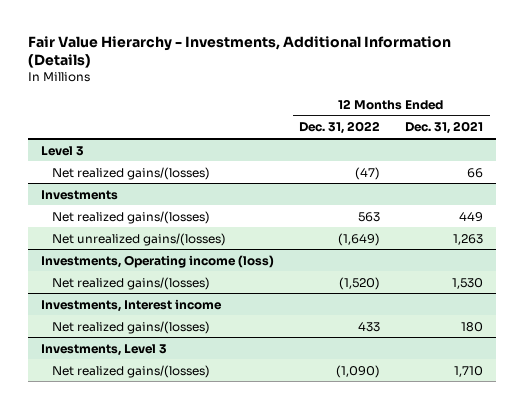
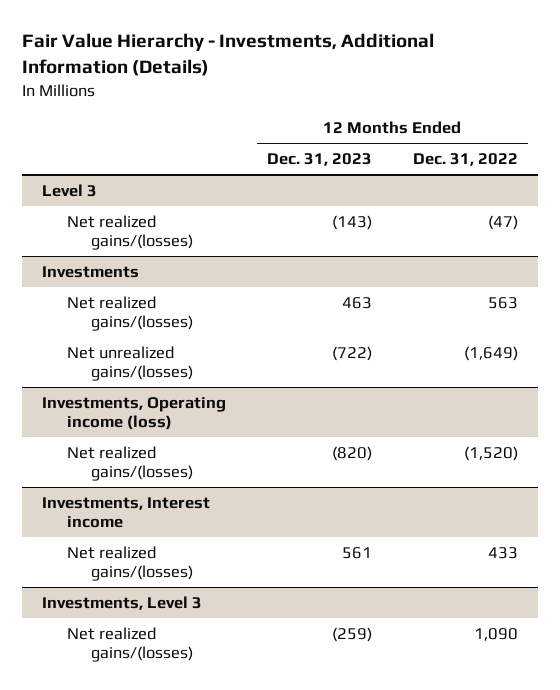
[405,121,484,135] Dec. 31, 2021 -> none
none -> [266,153,372,167] Dec. 31, 2023
[336,364,381,378] (1,090) -> [473,627,518,641] 1,090

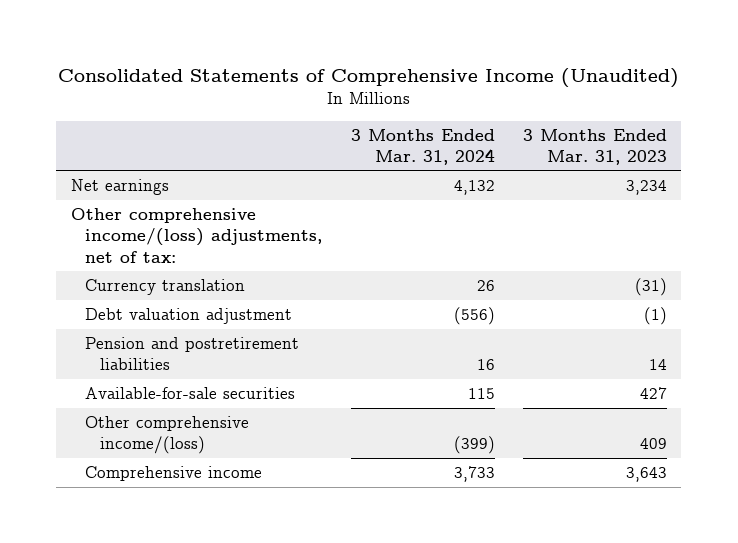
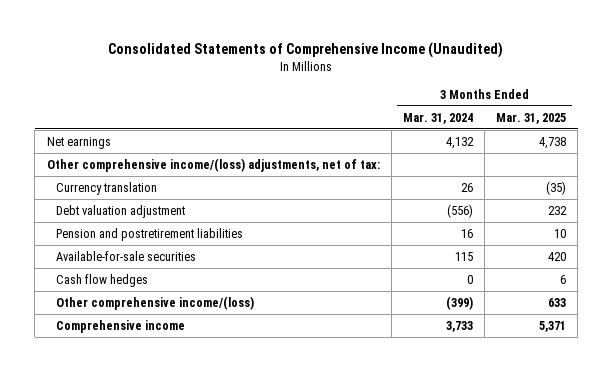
[523,128,668,165] 3 Months Ended Mar. 31, 2023 -> none
none -> [496,112,567,124] Mar. 31, 2025
none -> [55,273,148,287] Cash flow hedges

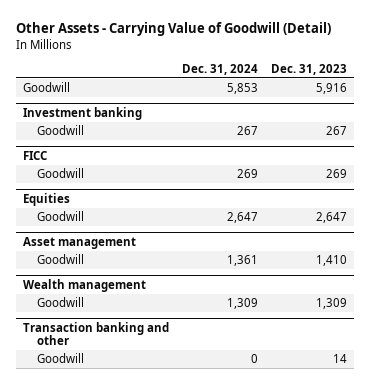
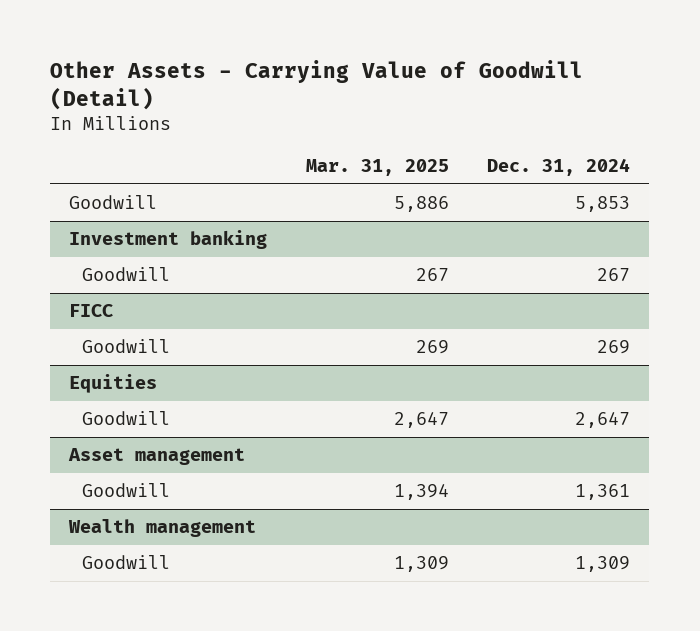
[271,63,348,75] Dec. 31, 2023 -> none
none -> [305,158,449,176] Mar. 31, 2025
[22,321,169,346] Transaction banking and other -> none
[37,352,85,363] Goodwill -> none

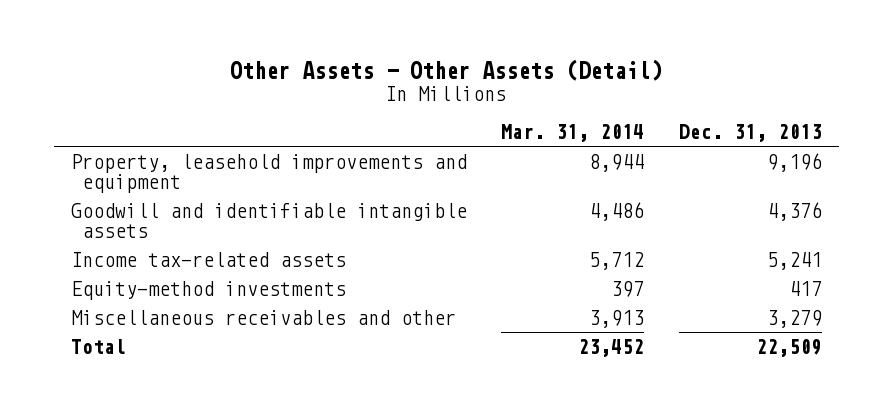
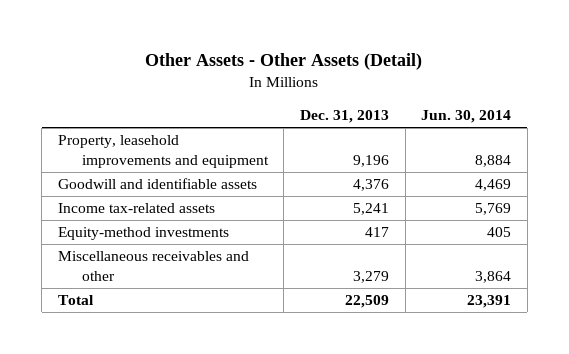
[501,123,645,142] Mar. 31, 2014 -> none
none -> [421,110,512,124] Jun. 30, 2014
[70,203,467,238] Goodwill and identifiable intangible assets -> [57,178,257,190] Goodwill and identifiable assets

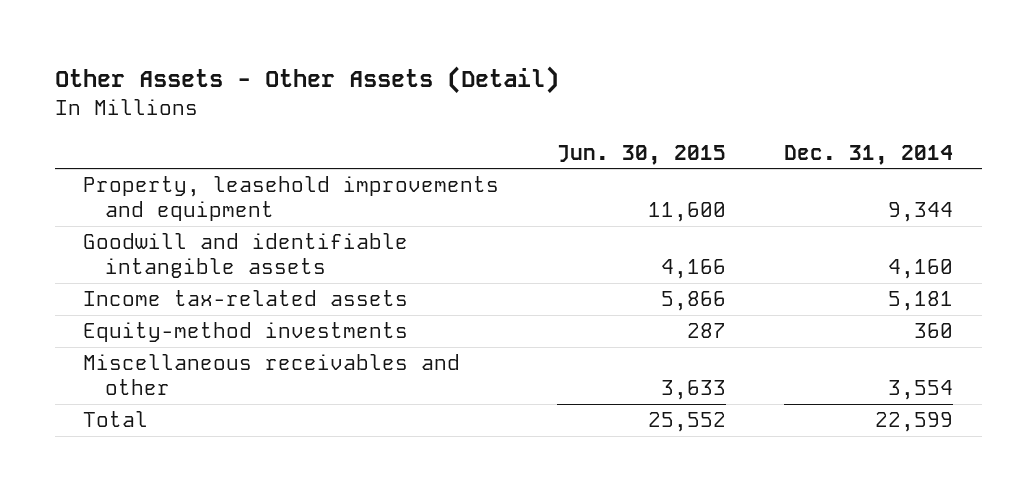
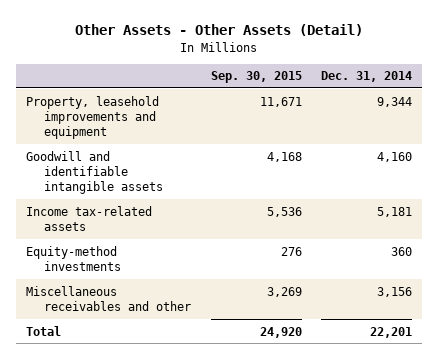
[557,144,727,165] Jun. 30, 2015 -> none
none -> [210,71,302,84] Sep. 30, 2015
[887,380,953,401] 3,554 -> [377,286,413,297] 3,156
[874,412,953,433] 22,599 -> [370,326,413,338] 22,201

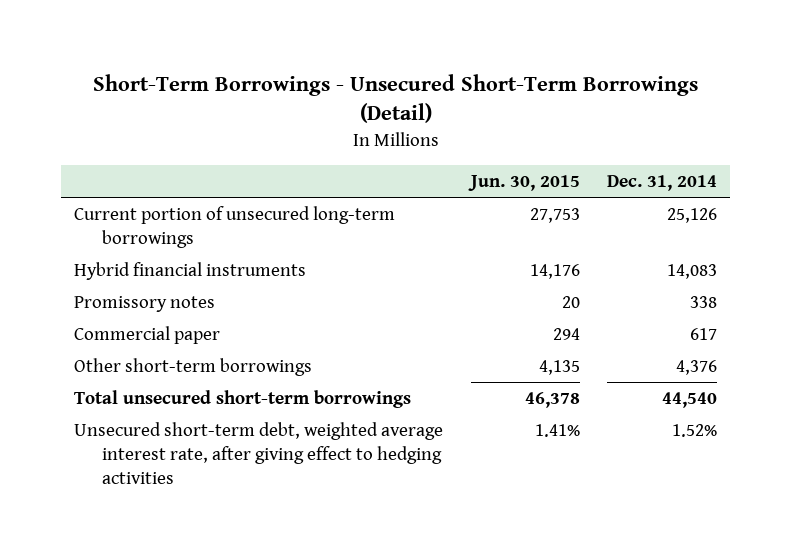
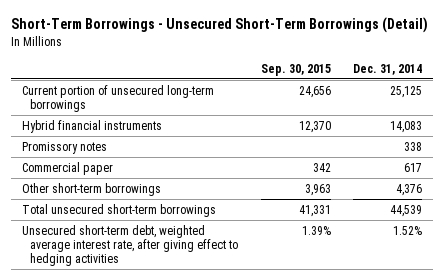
[467,175,580,192] Jun. 30, 2015 -> none
none -> [260,63,331,76] Sep. 30, 2015
[666,207,717,223] 25,126 -> [390,85,423,98] 25,125
[661,391,717,408] 44,540 -> [390,204,423,217] 44,539

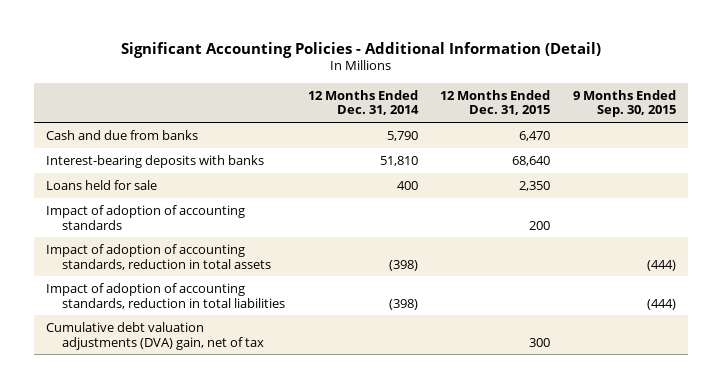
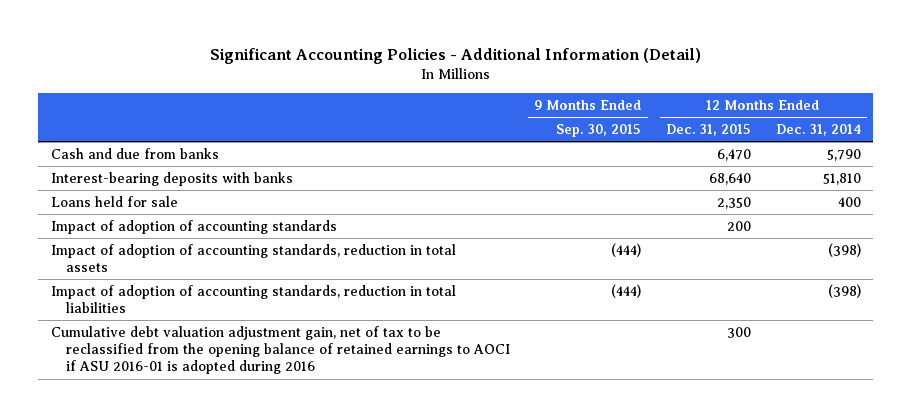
[45,321,265,350] Cumulative debt valuation adjustments (DVA) gain, net of tax -> none
none -> [50,325,510,375] Cumulative debt valuation adjustment gain, net of tax to be reclassified from the opening balance of retained earnings to AOCI if ASU 2016-01 is adopted during 2016

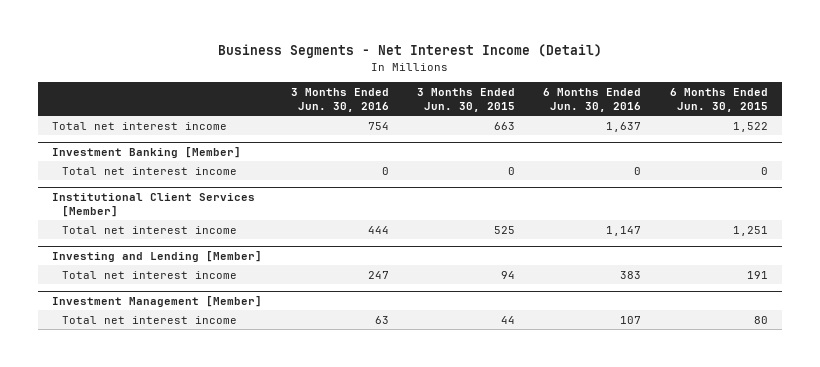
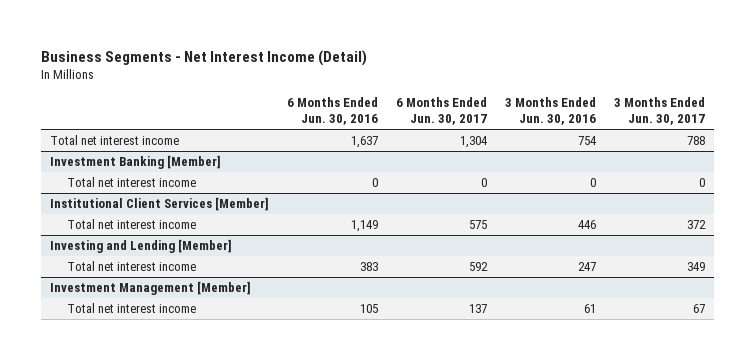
[416,87,515,112] 3 Months Ended Jun. 30, 2015 -> none
[669,87,768,112] 6 Months Ended Jun. 30, 2015 -> none
none -> [396,97,488,126] 6 Months Ended Jun. 30, 2017
none -> [614,97,706,126] 3 Months Ended Jun. 30, 2017
[367,225,389,234] 444 -> [578,220,597,230] 446
[606,225,642,236] 1,147 -> [351,220,379,233] 1,149
[374,315,389,324] 63 -> [584,304,597,314] 61
[620,315,642,324] 107 -> [360,304,379,314] 105

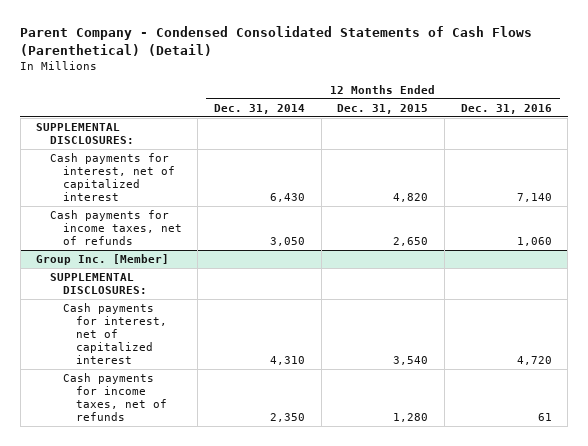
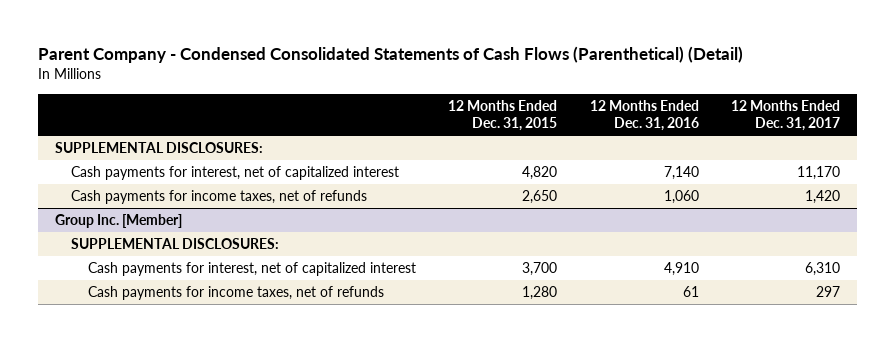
[214,103,306,114] Dec. 31, 2014 -> none
none -> [731,99,841,132] 12 Months Ended Dec. 31, 2017
[393,355,429,365] 3,540 -> [522,261,558,276] 3,700
[516,355,552,365] 4,720 -> [663,261,699,276] 4,910

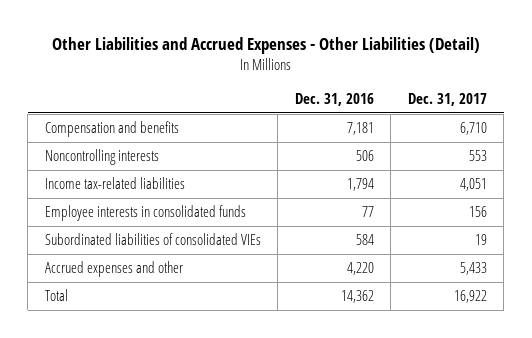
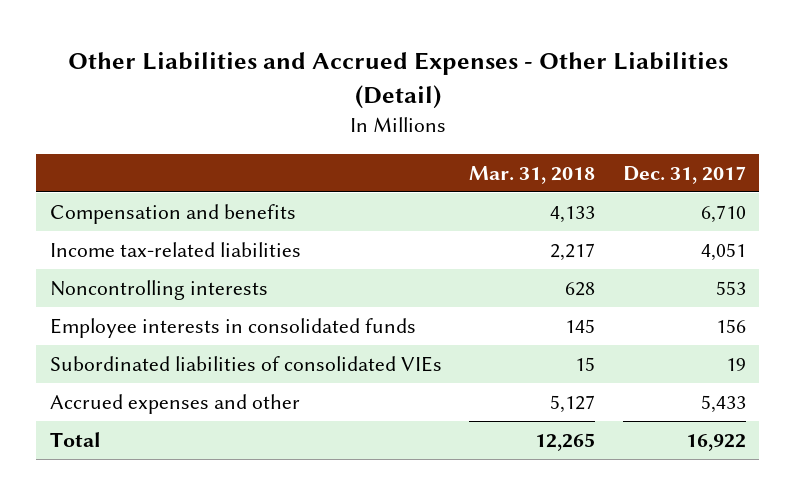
[294,92,374,106] Dec. 31, 2016 -> none
none -> [469,165,596,184] Mar. 31, 2018
[44,149,159,166] Noncontrolling interests -> [49,279,268,300] Noncontrolling interests

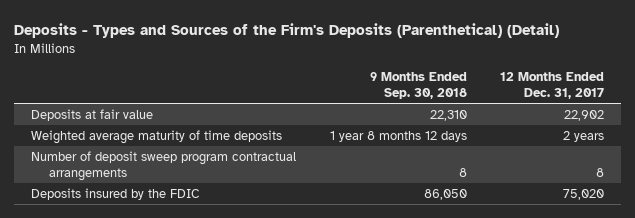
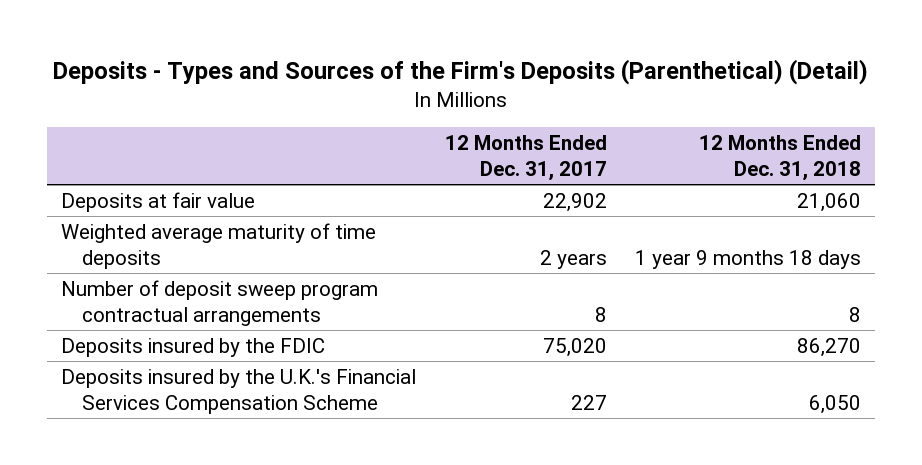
[369,72,467,99] 9 Months Ended Sep. 30, 2018 -> none
none -> [698,135,861,181] 12 Months Ended Dec. 31, 2018
none -> [61,368,417,414] Deposits insured by the U.K.'s Financial Services Compensation Scheme

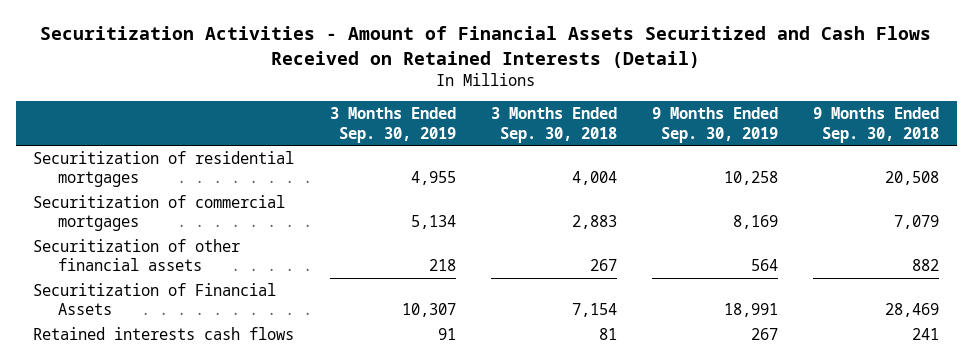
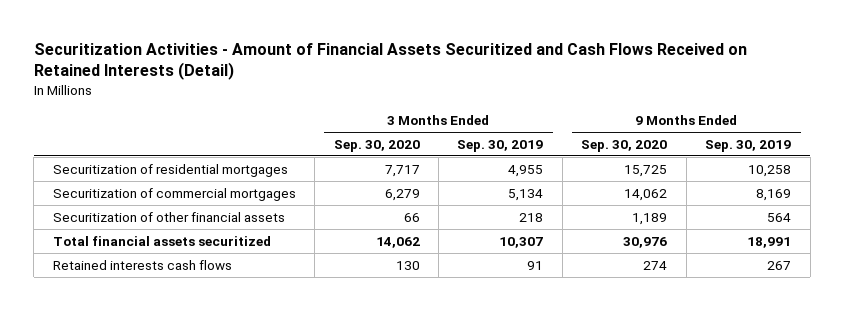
[490,107,617,143] 3 Months Ended Sep. 30, 2018 -> none
[813,107,940,143] 9 Months Ended Sep. 30, 2018 -> none
none -> [333,139,420,152] Sep. 30, 2020
none -> [581,139,668,152] Sep. 30, 2020
[33,283,277,316] Securitization of Financial Assets -> [52,235,271,246] Total financial assets securitized

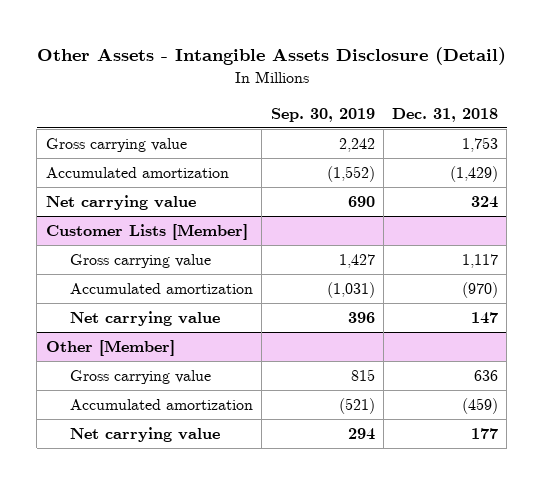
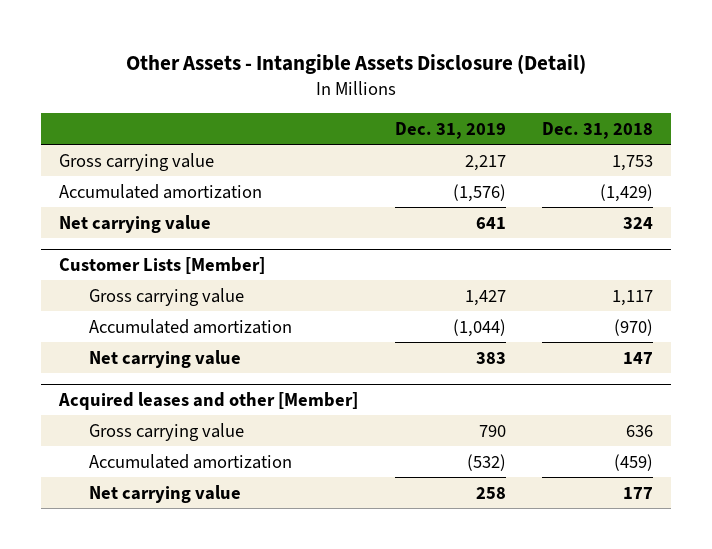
[270,107,375,122] Sep. 30, 2019 -> none
none -> [394,121,506,139] Dec. 31, 2019
[45,340,175,357] Other [Member] -> [58,391,359,410] Acquired leases and other [Member]

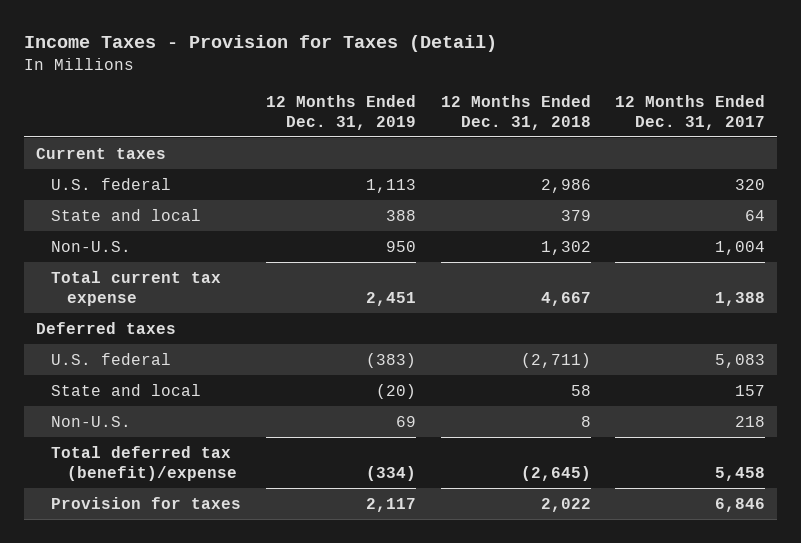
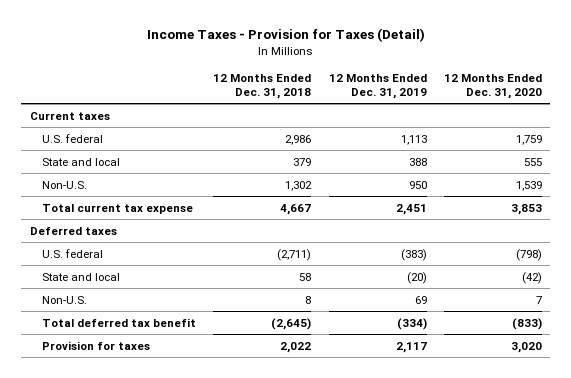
[615,94,766,130] 12 Months Ended Dec. 31, 2017 -> none
none -> [443,73,542,99] 12 Months Ended Dec. 31, 2020
[51,445,237,481] Total deferred tax (benefit)/expense -> [42,317,197,327] Total deferred tax benefit

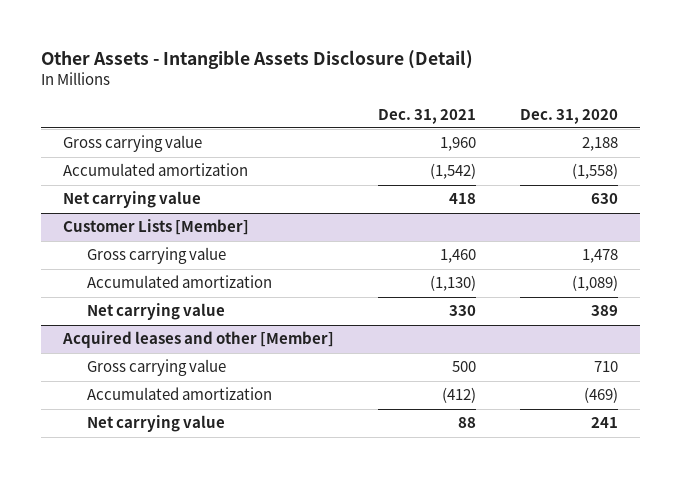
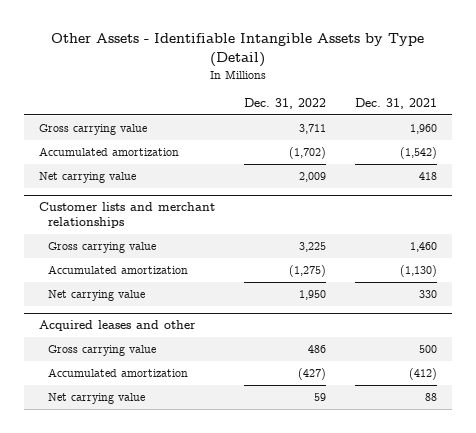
[40,49,473,69] Other Assets - Intangible Assets Disclosure (Detail) -> [50,33,424,68] Other Assets - Identifiable Intangible Assets by Type (Detail)
[520,108,619,124] Dec. 31, 2020 -> none
none -> [243,98,326,110] Dec. 31, 2022
[62,219,249,236] Customer Lists [Member] -> none
none -> [38,202,215,228] Customer lists and merchant relationships
[61,331,334,349] Acquired leases and other [Member] -> [38,320,196,332] Acquired leases and other

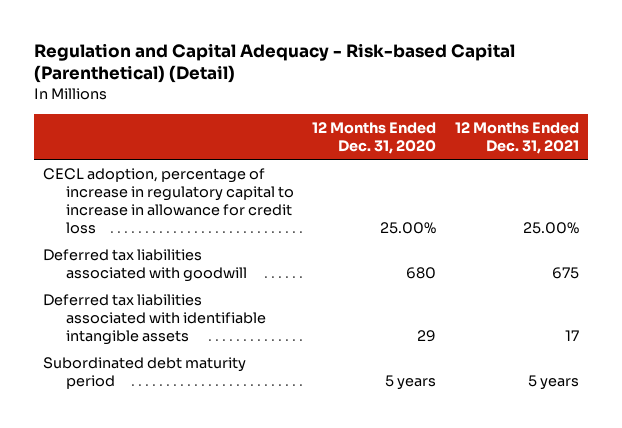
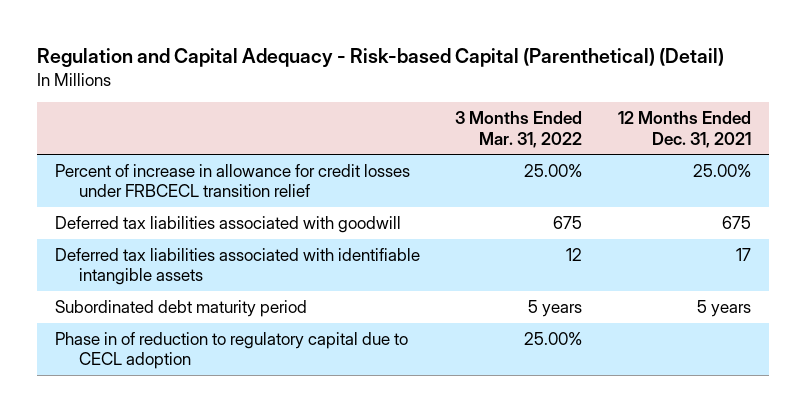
[312,121,437,154] 12 Months Ended Dec. 31, 2020 -> none
none -> [455,111,583,148] 3 Months Ended Mar. 31, 2022
[43,168,294,234] CECL adoption, percentage of increase in regulatory capital to increase in allowance for credit loss -> none
none -> [54,163,410,198] Percent of increase in allowance for credit losses under FRBCECL transition relief
none -> [54,331,408,370] Phase in of reduction to regulatory capital due to CECL adoption

